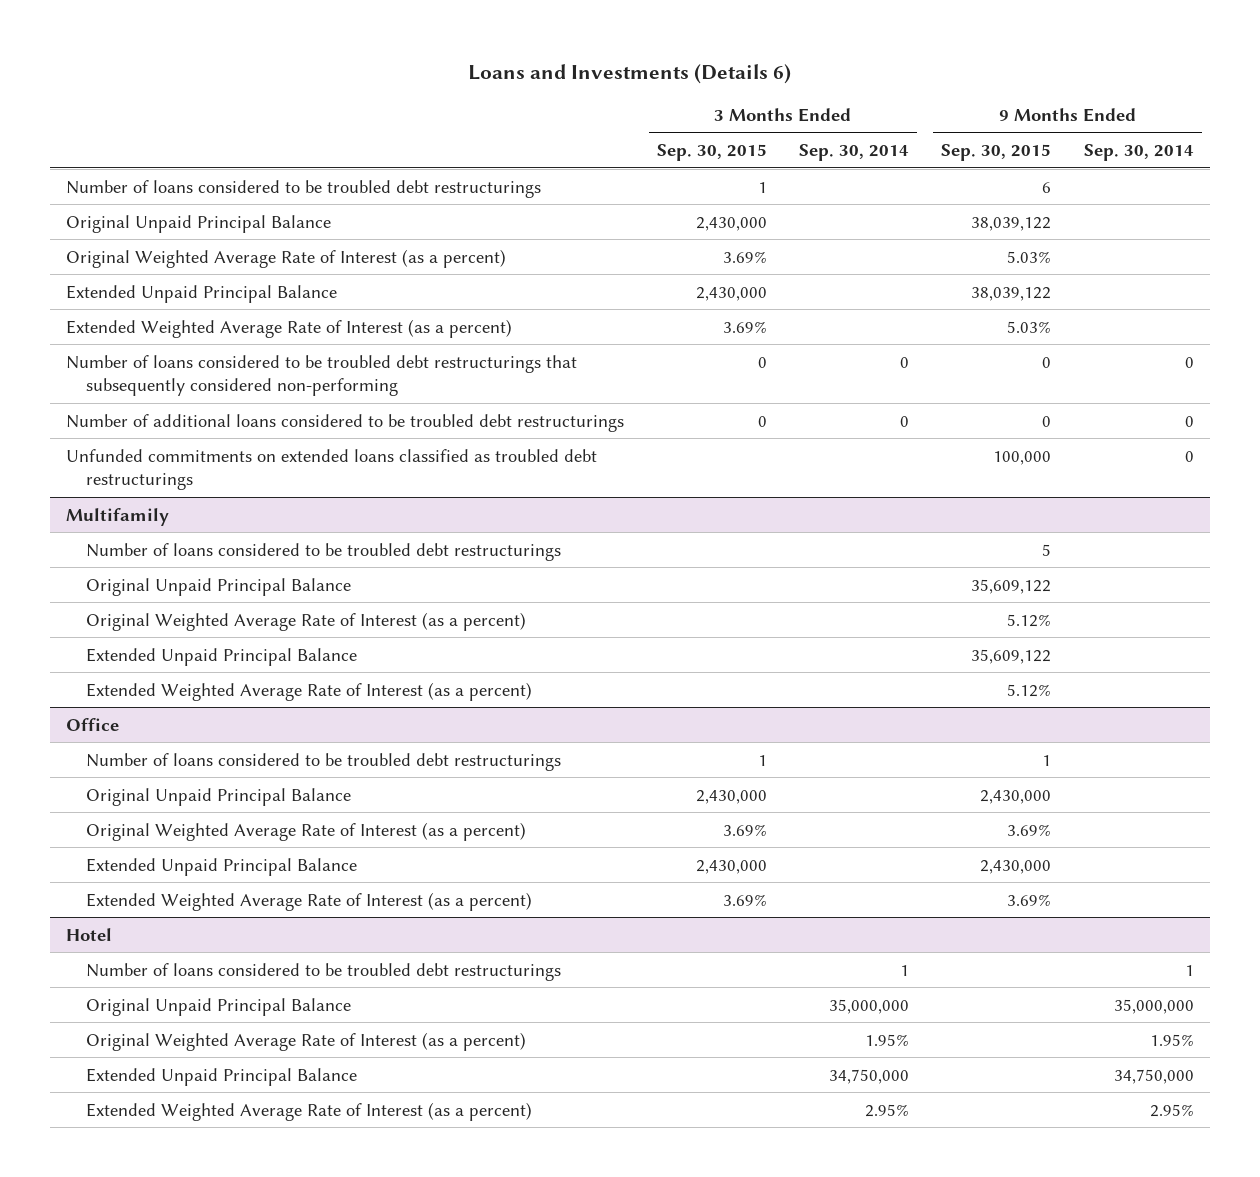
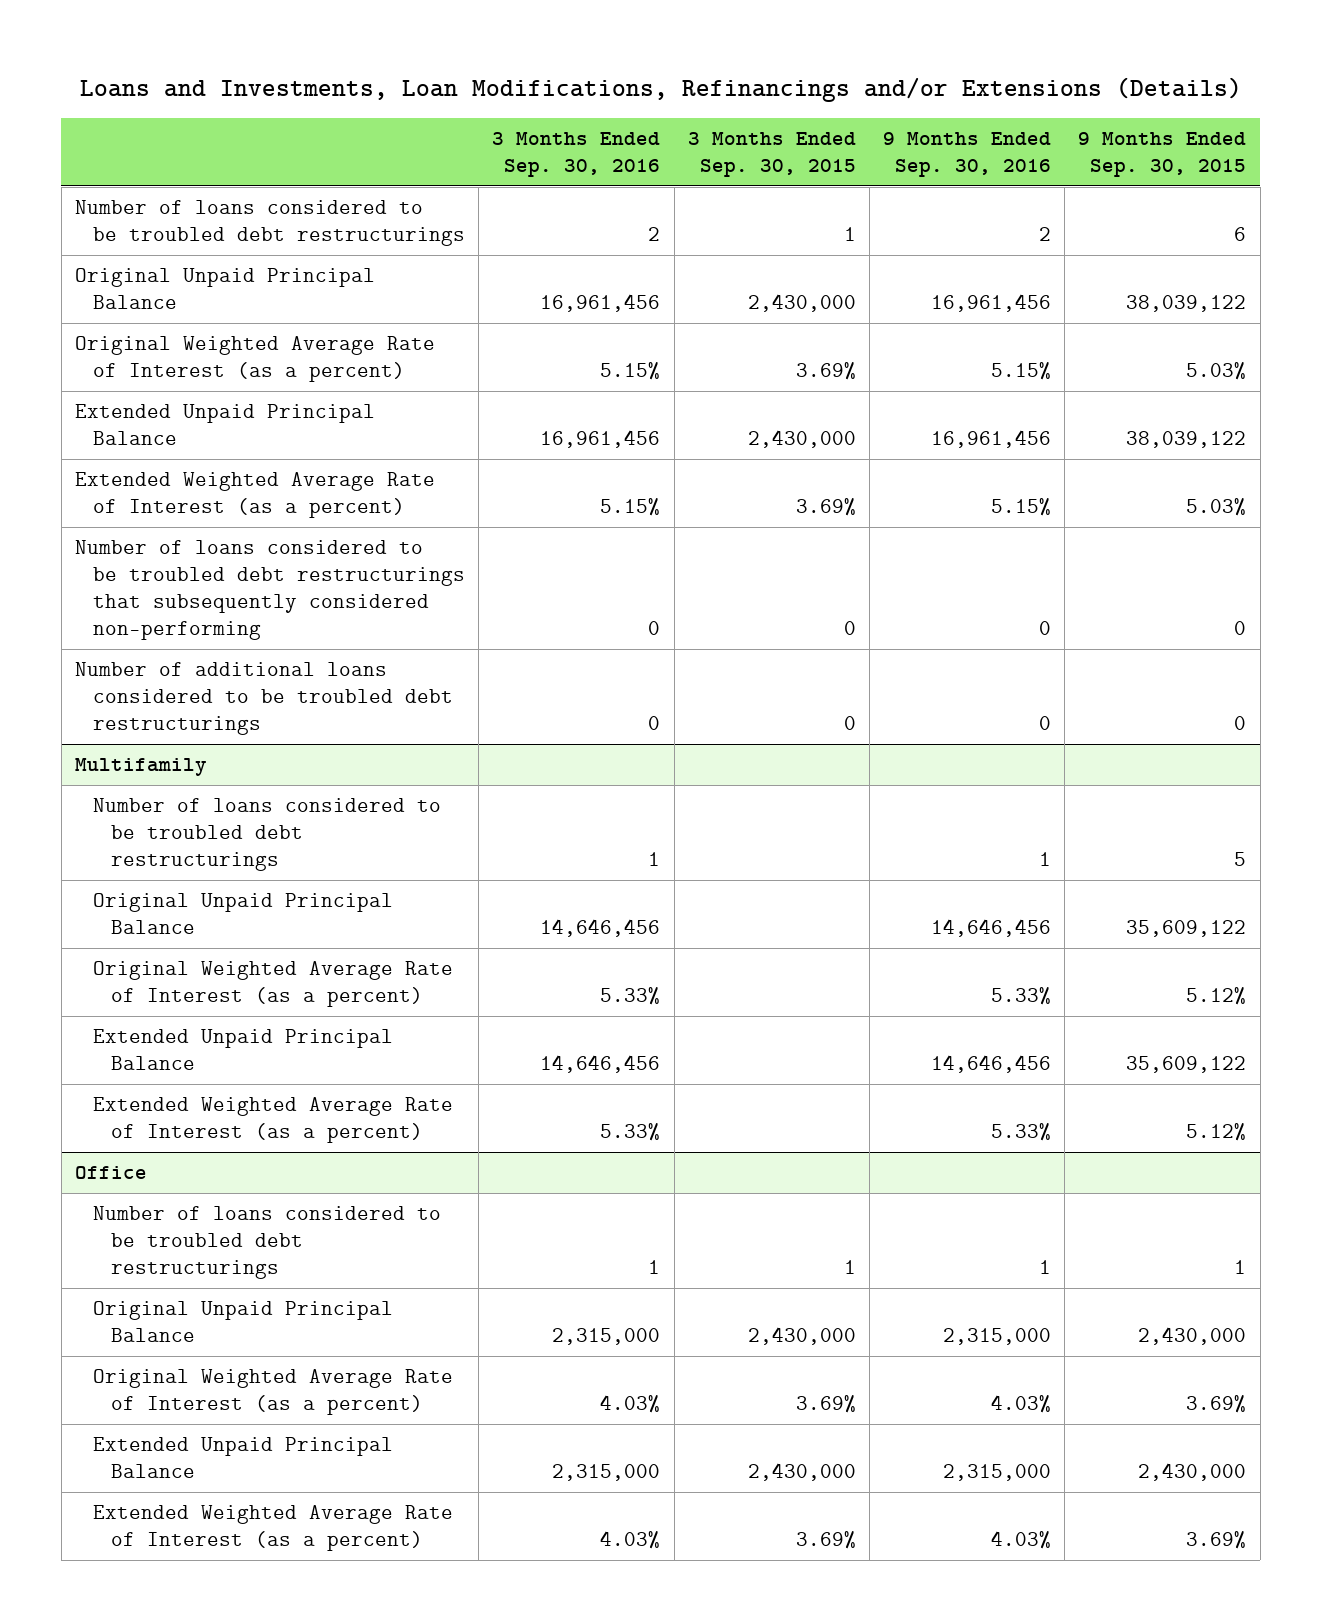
[468,63,792,84] Loans and Investments (Details 6) -> [79,76,1242,102] Loans and Investments, Loan Modifications, Refinancings and/or Extensions (Details)
[799,144,910,162] Sep. 30, 2014 -> none
[1083,144,1194,162] Sep. 30, 2014 -> none
none -> [492,131,661,177] 3 Months Ended Sep. 30, 2016
none -> [883,131,1052,177] 9 Months Ended Sep. 30, 2016
[66,448,598,491] Unfunded commitments on extended loans classified as troubled debt restructurings -> none
[66,927,113,941] Hotel -> none
[86,962,562,981] Number of loans considered to be troubled debt restructurings -> none
[86,997,352,1016] Original Unpaid Principal Balance -> none
[86,1031,527,1051] Original Weighted Average Rate of Interest (as a percent) -> none
[86,1067,358,1086] Extended Unpaid Principal Balance -> none
[86,1101,533,1121] Extended Weighted Average Rate of Interest (as a percent) -> none

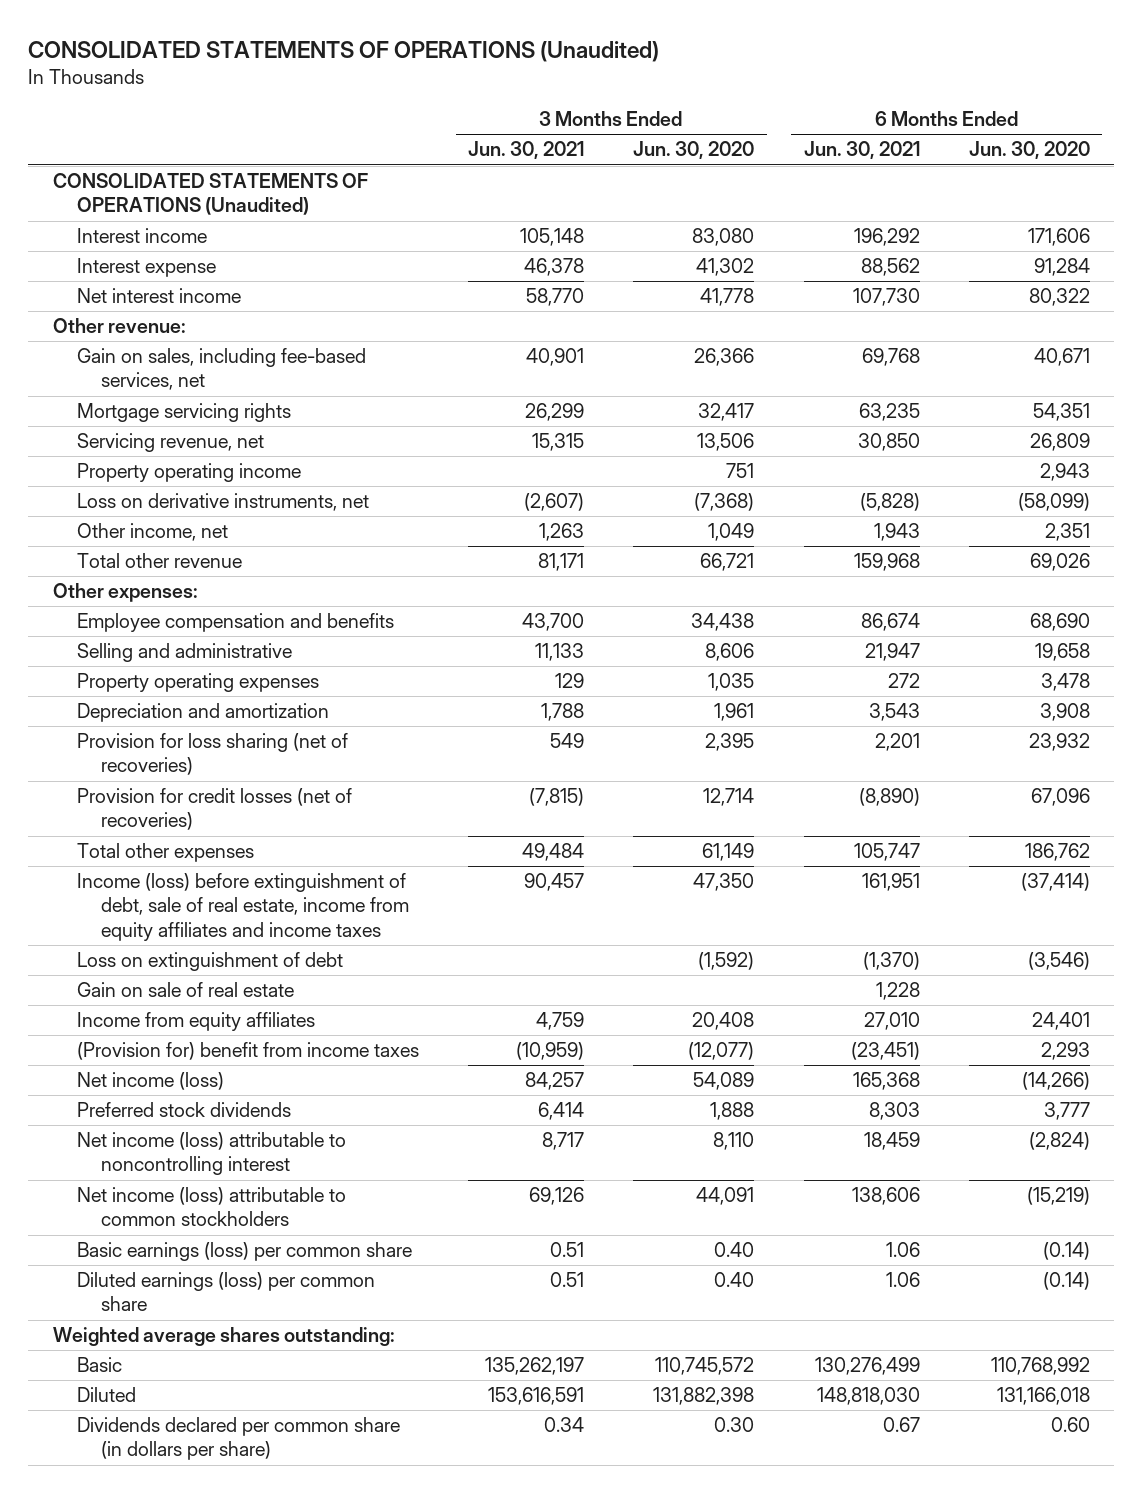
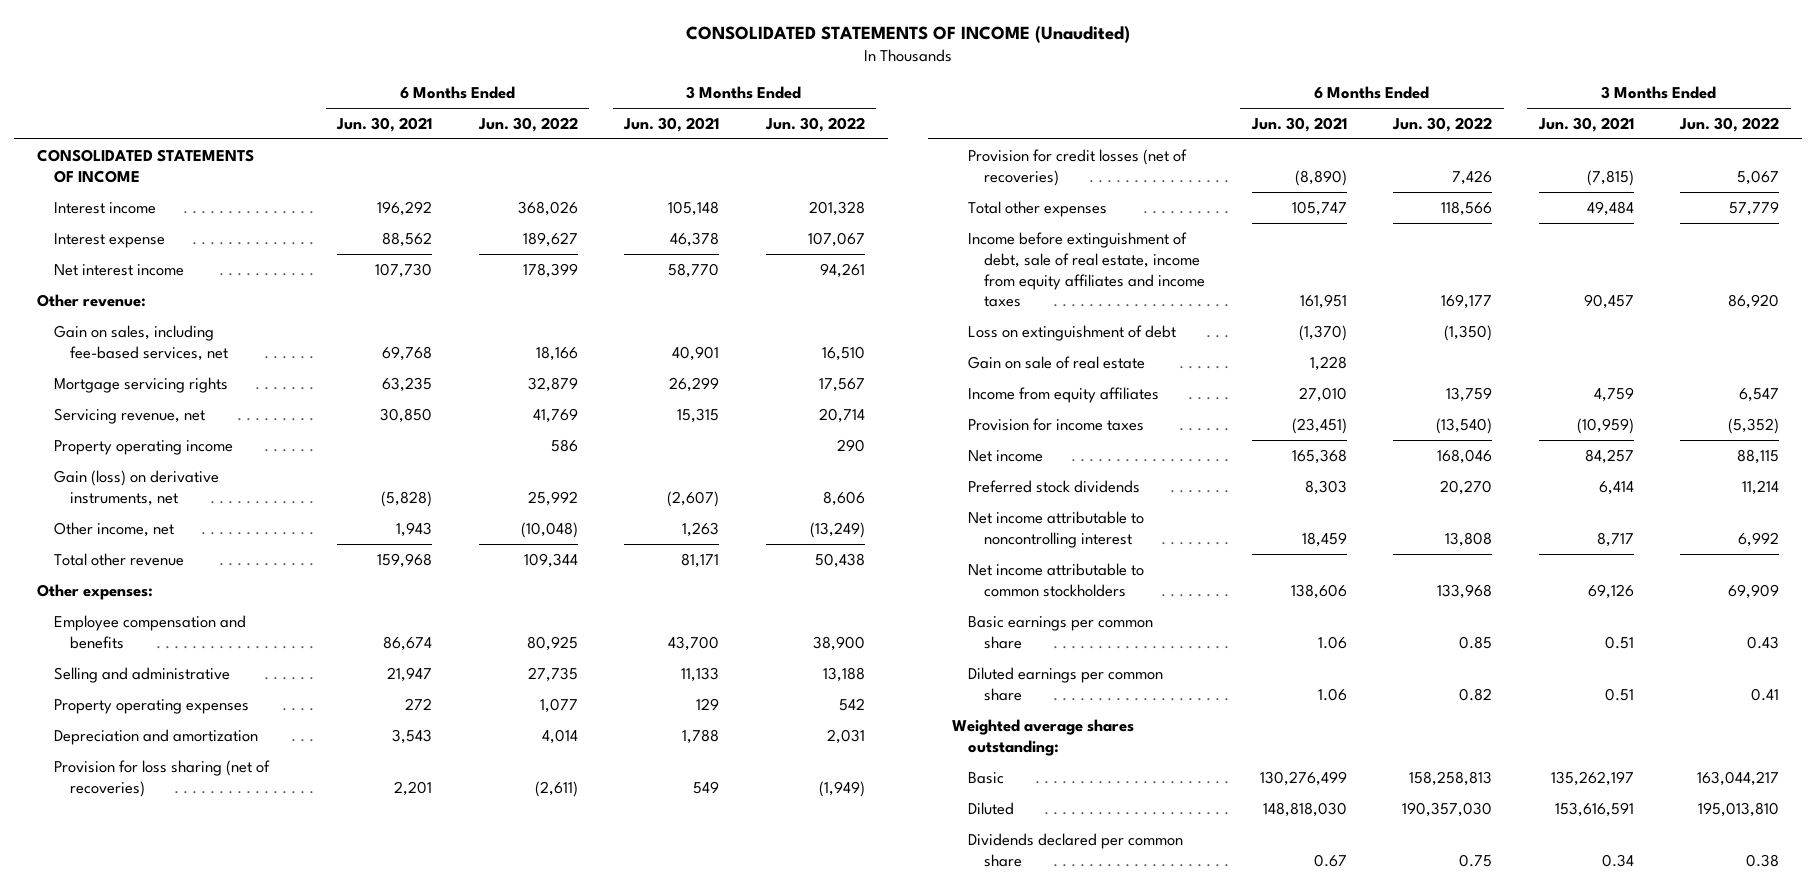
[28,41,660,63] CONSOLIDATED STATEMENTS OF OPERATIONS (Unaudited) -> [686,26,1131,44] CONSOLIDATED STATEMENTS OF INCOME (Unaudited)
[633,141,755,160] Jun. 30, 2020 -> none
[968,141,1090,160] Jun. 30, 2020 -> none
none -> [477,116,578,132] Jun. 30, 2022
none -> [764,116,865,132] Jun. 30, 2022
[52,173,368,216] CONSOLIDATED STATEMENTS OF OPERATIONS (Unaudited) -> [37,148,255,183] CONSOLIDATED STATEMENTS OF INCOME
[77,493,370,512] Loss on derivative instruments, net -> [53,469,219,506] Gain (loss) on derivative instruments, net
[77,873,410,941] Income (loss) before extinguishment of debt, sale of real estate, income from equity affiliates and income taxes -> [967,231,1206,308] Income before extinguishment of debt, sale of real estate, income from equity affiliates and income taxes
[77,1042,420,1061] (Provision for) benefit from income taxes -> [967,417,1144,431] Provision for income taxes
[77,1072,225,1091] Net income (loss) -> [967,449,1043,462] Net income
[77,1132,347,1176] Net income (loss) attributable to noncontrolling interest -> [967,510,1144,548] Net income attributable to noncontrolling interest
[77,1187,347,1227] Net income (loss) attributable to common stockholders -> [967,562,1144,597] Net income attributable to common stockholders
[77,1242,413,1262] Basic earnings (loss) per common share -> [967,615,1153,649] Basic earnings per common share
[77,1272,376,1312] Diluted earnings (loss) per common share -> [967,666,1163,701] Diluted earnings per common share
[77,1417,401,1461] Dividends declared per common share (in dollars per share) -> [967,832,1183,867] Dividends declared per common share

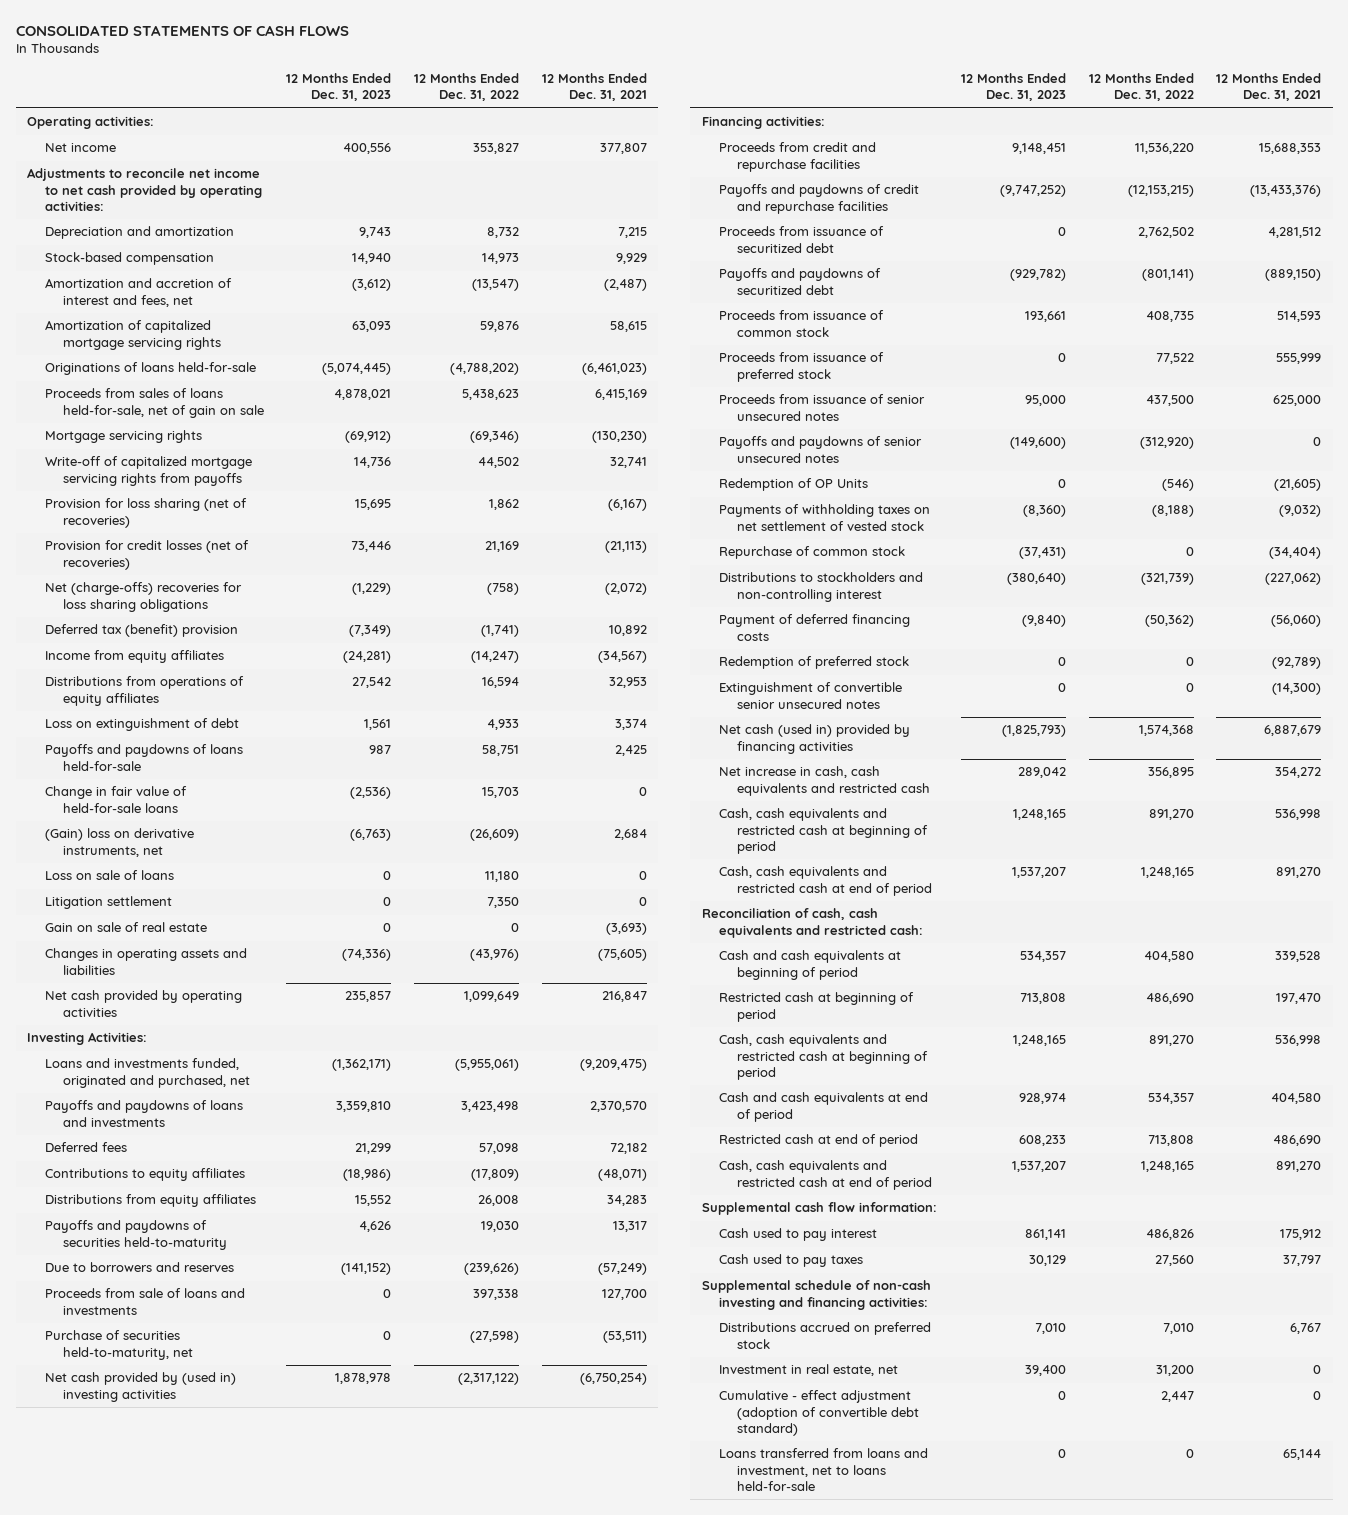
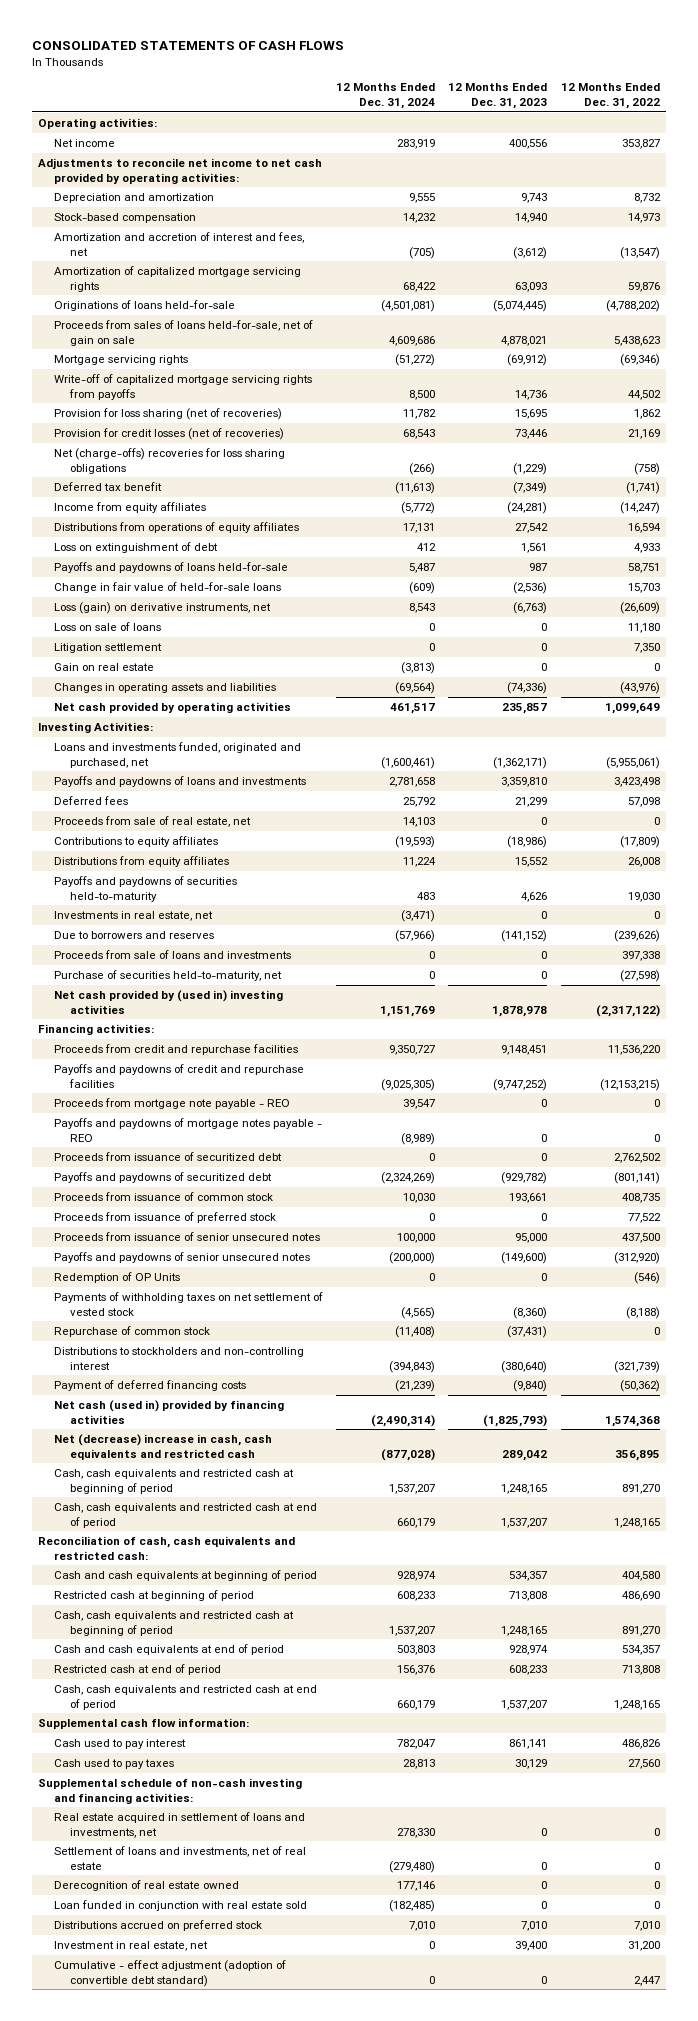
[541,73,647,102] 12 Months Ended Dec. 31, 2021 -> none
none -> [336,83,436,109] 12 Months Ended Dec. 31, 2024
[44,624,238,638] Deferred tax (benefit) provision -> [53,481,162,491] Deferred tax benefit
[44,828,194,857] (Gain) loss on derivative instruments, net -> [53,601,271,614] Loss (gain) on derivative instruments, net
[44,922,207,933] Gain on sale of real estate -> [53,662,154,671] Gain on real estate
none -> [53,815,251,827] Proceeds from sale of real estate, net
none -> [53,910,213,921] Investments in real estate, net
none -> [53,1097,290,1109] Proceeds from mortgage note payable - REO
none -> [53,1117,322,1142] Payoffs and paydowns of mortgage notes payable - REO
[719,656,910,670] Redemption of preferred stock -> none
[719,682,903,709] Extinguishment of convertible senior unsecured notes -> none
[719,766,931,796] Net increase in cash, cash equivalents and restricted cash -> [53,1433,272,1460] Net (decrease) increase in cash, cash equivalents and restricted cash
none -> [53,1811,305,1838] Real estate acquired in settlement of loans and investments, net
none -> [53,1845,306,1870] Settlement of loans and investments, net of real estate
none -> [53,1879,239,1891] Derecognition of real estate owned
none -> [53,1899,307,1911] Loan funded in conjunction with real estate sold
[719,1448,929,1491] Loans transferred from loans and investment, net to loans held-for-sale -> none

